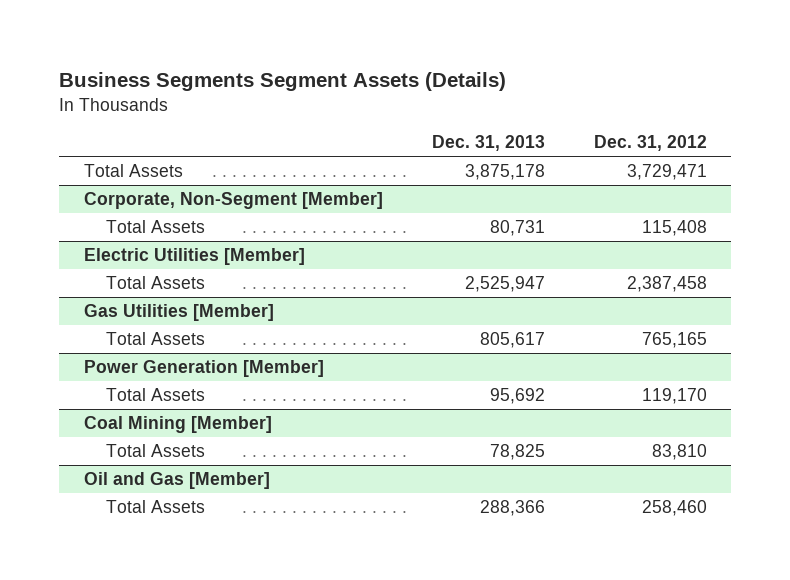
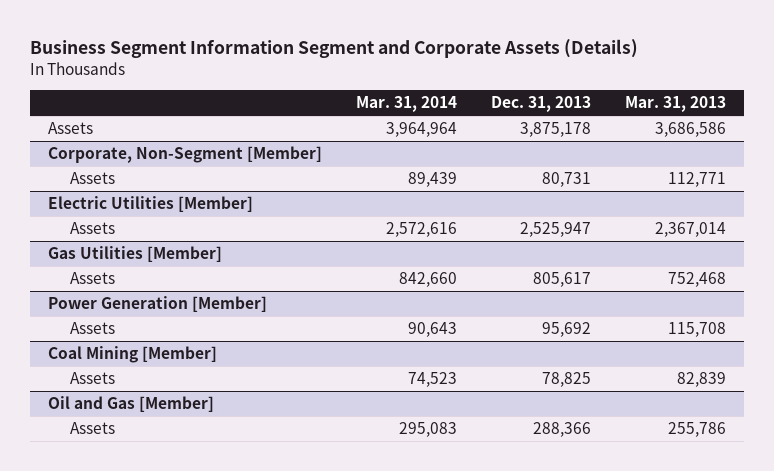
[59,71,507,91] Business Segments Segment Assets (Details) -> [30,39,639,59] Business Segment Information Segment and Corporate Assets (Details)
[593,135,707,152] Dec. 31, 2012 -> none
none -> [355,96,457,113] Mar. 31, 2014
none -> [625,96,727,113] Mar. 31, 2013
[83,163,183,177] Total Assets -> [47,122,93,135] Assets
[105,219,205,233] Total Assets -> [70,172,116,185] Assets
[105,275,205,289] Total Assets -> [70,222,116,235] Assets
[105,331,205,345] Total Assets -> [70,272,116,285] Assets
[105,387,205,401] Total Assets -> [70,322,116,335] Assets
[105,443,205,457] Total Assets -> [70,372,116,385] Assets
[105,499,205,513] Total Assets -> [70,422,116,435] Assets

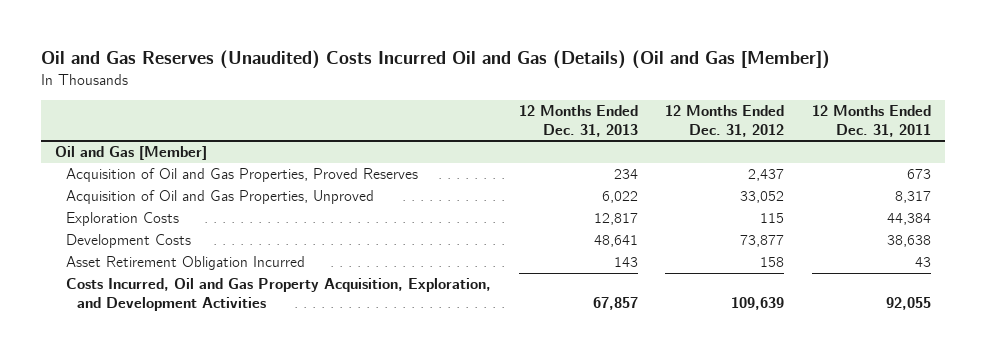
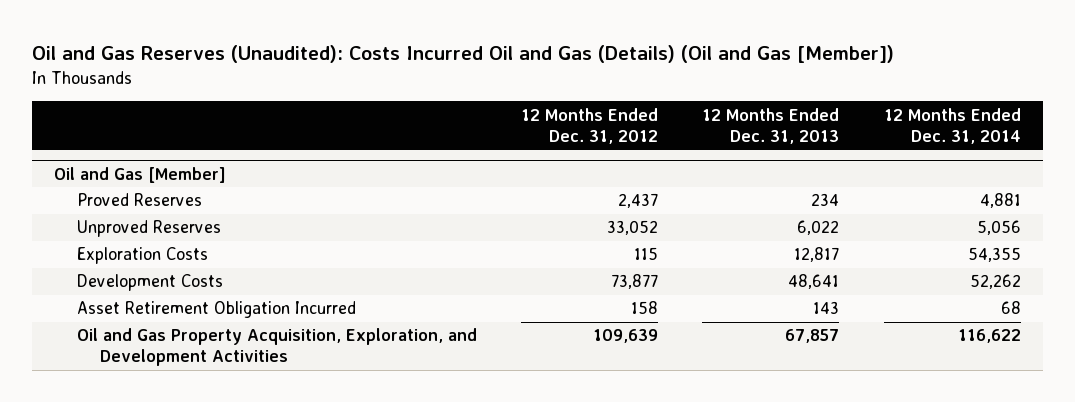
[41,50,831,70] Oil and Gas Reserves (Unaudited) Costs Incurred Oil and Gas (Details) (Oil and Gas [Member]) -> [32,44,895,63] Oil and Gas Reserves (Unaudited): Costs Incurred Oil and Gas (Details) (Oil and Gas [Member])
[811,105,931,137] 12 Months Ended Dec. 31, 2011 -> none
none -> [883,107,1021,144] 12 Months Ended Dec. 31, 2014
[65,168,418,183] Acquisition of Oil and Gas Properties, Proved Reserves -> [77,193,203,207] Proved Reserves
[65,190,374,205] Acquisition of Oil and Gas Properties, Unproved -> [77,220,222,238] Unproved Reserves
[65,278,491,311] Costs Incurred, Oil and Gas Property Acquisition, Exploration, and Development Activities -> [77,328,478,367] Oil and Gas Property Acquisition, Exploration, and Development Activities

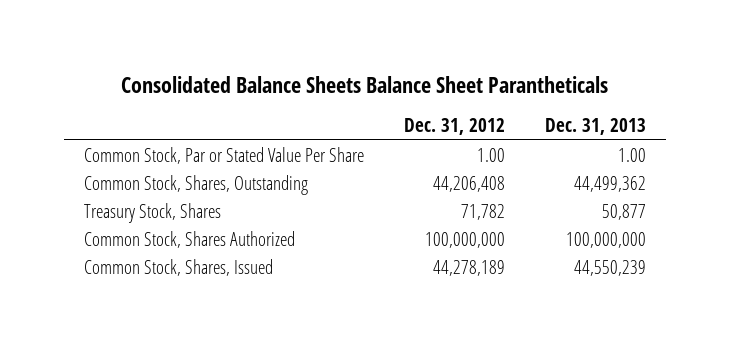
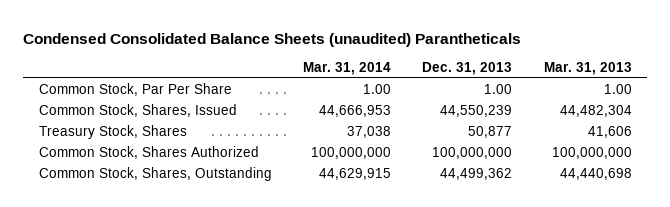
[120,75,608,93] Consolidated Balance Sheets Balance Sheet Parantheticals -> [23,32,522,47] Condensed Consolidated Balance Sheets (unaudited) Parantheticals
[403,118,505,136] Dec. 31, 2012 -> none
none -> [303,62,392,76] Mar. 31, 2014
none -> [543,62,632,76] Mar. 31, 2013
[83,146,364,164] Common Stock, Par or Stated Value Per Share -> [38,83,232,97] Common Stock, Par Per Share
[83,258,273,276] Common Stock, Shares, Issued -> [38,104,237,118] Common Stock, Shares, Issued
[83,174,308,195] Common Stock, Shares, Outstanding -> [38,167,272,182] Common Stock, Shares, Outstanding

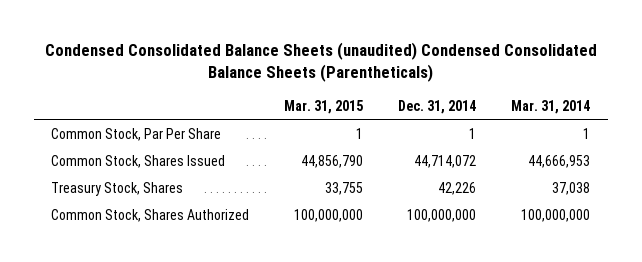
[23,32,522,47] Condensed Consolidated Balance Sheets (unaudited) Parantheticals -> [44,41,597,82] Condensed Consolidated Balance Sheets (unaudited) Condensed Consolidated Balance Sheets (Parentheticals)
[422,62,513,76] Dec. 31, 2013 -> none
[543,62,632,76] Mar. 31, 2013 -> none
none -> [284,99,364,114] Mar. 31, 2015
none -> [398,99,477,114] Dec. 31, 2014
[363,84,392,95] 1.00 -> [583,127,591,139] 1
[38,104,237,118] Common Stock, Shares, Issued -> [51,154,226,168] Common Stock, Shares Issued
[38,167,272,182] Common Stock, Shares, Outstanding -> none

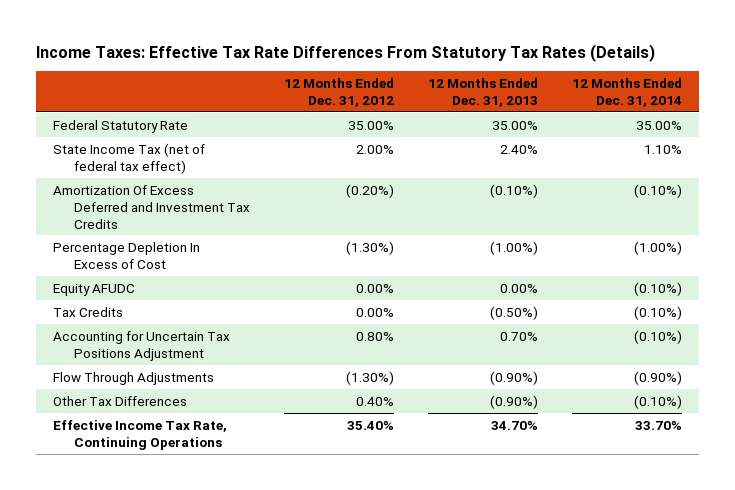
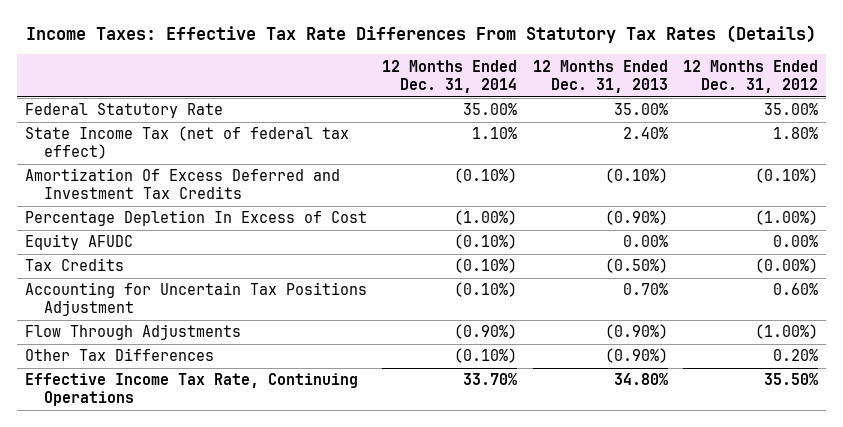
[355,144,394,154] 2.00% -> [772,127,818,140] 1.80%
[345,183,394,198] (0.20%) -> [754,168,818,184] (0.10%)
[345,240,394,255] (1.30%) -> [754,210,818,226] (1.00%)
[489,240,538,255] (1.00%) -> [604,210,668,226] (0.90%)
[355,307,394,317] 0.00% -> [754,258,818,274] (0.00%)
[355,331,394,341] 0.80% -> [772,283,818,296] 0.60%
[345,370,394,385] (1.30%) -> [754,324,818,340] (1.00%)
[355,396,394,406] 0.40% -> [772,349,818,362] 0.20%
[346,420,394,430] 35.40% -> [763,373,818,386] 35.50%
[490,420,538,430] 34.70% -> [613,373,668,386] 34.80%

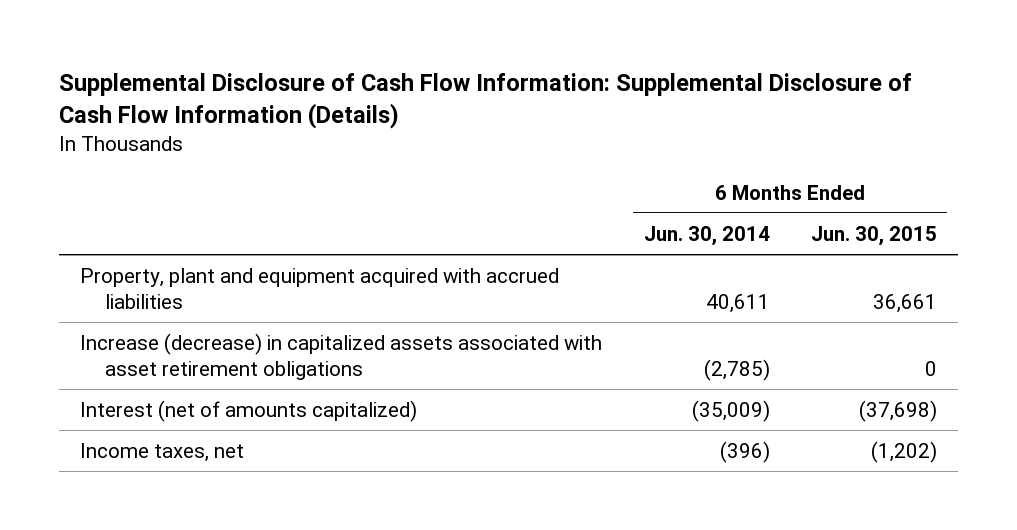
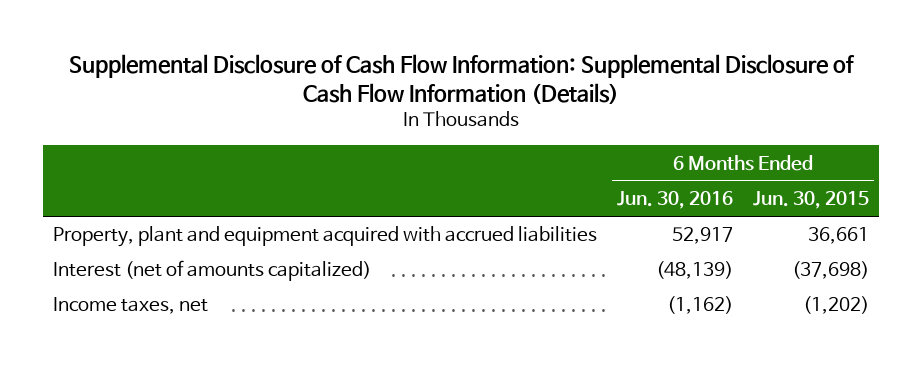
[643,225,770,246] Jun. 30, 2014 -> none
none -> [616,191,733,210] Jun. 30, 2016
[80,332,603,380] Increase (decrease) in capitalized assets associated with asset retirement obligations -> none

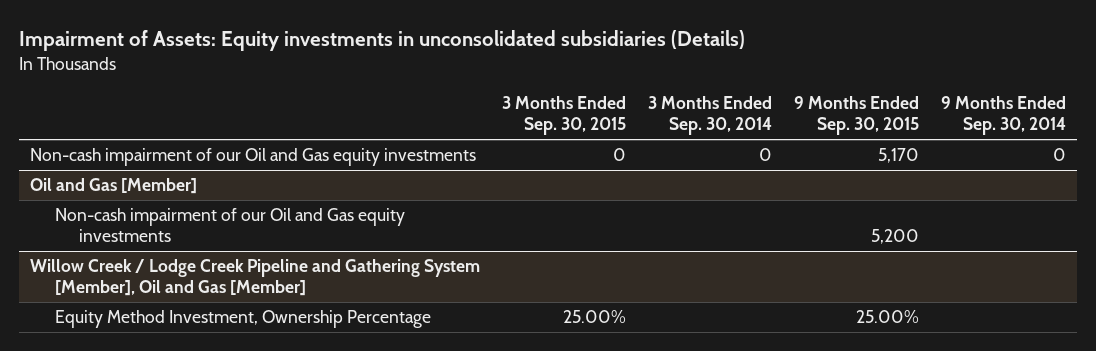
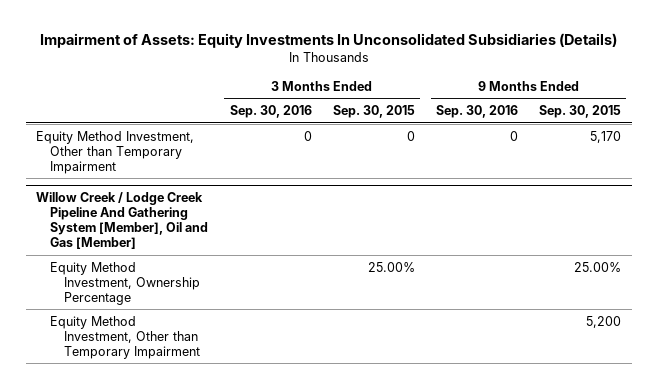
[18,30,745,52] Impairment of Assets: Equity investments in unconsolidated subsidiaries (Details) -> [39,33,617,49] Impairment of Assets: Equity Investments In Unconsolidated Subsidiaries (Details)
[647,95,772,136] 3 Months Ended Sep. 30, 2014 -> none
[940,95,1066,136] 9 Months Ended Sep. 30, 2014 -> none
none -> [229,105,312,119] Sep. 30, 2016
none -> [436,105,519,119] Sep. 30, 2016
[29,178,197,195] Oil and Gas [Member] -> none
[54,208,405,243] Non-cash impairment of our Oil and Gas equity investments -> none
[29,148,476,167] Non-cash impairment of our Oil and Gas equity investments -> [36,130,195,174] Equity Method Investment, Other than Temporary Impairment
[29,259,480,297] Willow Creek / Lodge Creek Pipeline and Gathering System [Member], Oil and Gas [Member] -> [36,192,209,249] Willow Creek / Lodge Creek Pipeline And Gathering System [Member], Oil and Gas [Member]
none -> [50,315,201,359] Equity Method Investment, Other than Temporary Impairment

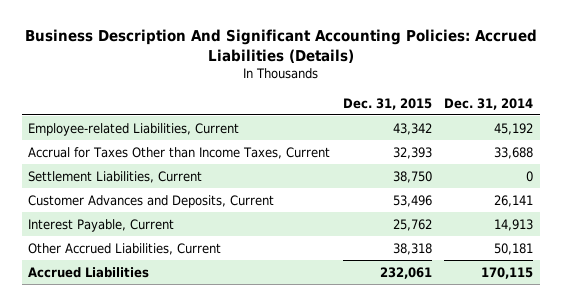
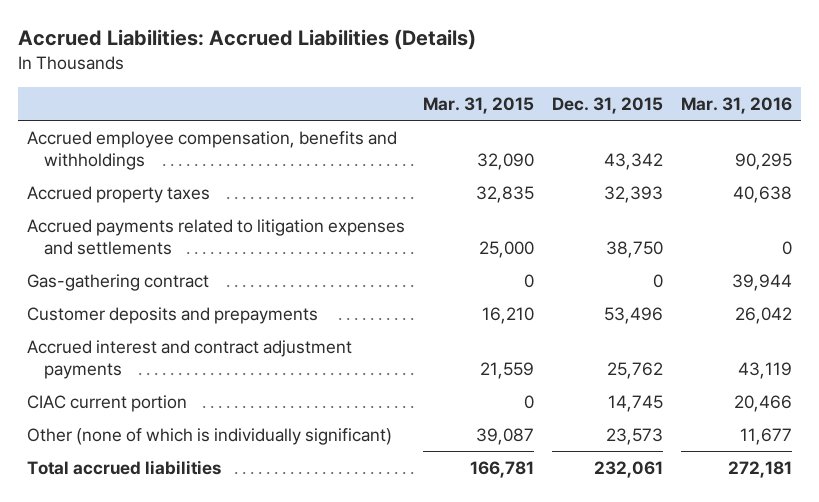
[24,29,537,64] Business Description And Significant Accounting Policies: Accrued Liabilities (Details) -> [17,29,476,51] Accrued Liabilities: Accrued Liabilities (Details)
[444,97,534,110] Dec. 31, 2014 -> none
none -> [422,97,534,115] Mar. 31, 2015
none -> [680,97,792,115] Mar. 31, 2016
[27,242,221,255] Other Accrued Liabilities, Current -> none
[27,122,239,136] Employee-related Liabilities, Current -> [26,130,397,170] Accrued employee compensation, benefits and withholdings
[27,146,330,159] Accrual for Taxes Other than Income Taxes, Current -> [26,185,210,203] Accrued property taxes
[27,170,202,183] Settlement Liabilities, Current -> [26,218,405,255] Accrued payments related to litigation expenses and settlements
none -> [26,273,209,291] Gas-gathering contract
[27,194,274,208] Customer Advances and Deposits, Current -> [26,306,318,324] Customer deposits and prepayments
[27,218,174,232] Interest Payable, Current -> [26,339,352,379] Accrued interest and contract adjustment payments
none -> [26,394,187,412] CIAC current portion
none -> [26,427,392,445] Other (none of which is individually significant)
[27,266,149,278] Accrued Liabilities -> [26,459,221,475] Total accrued liabilities

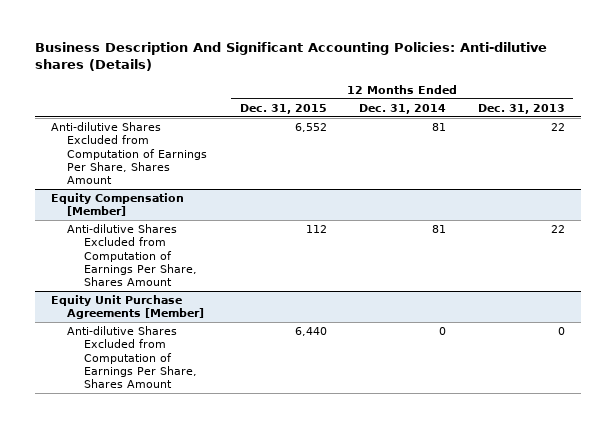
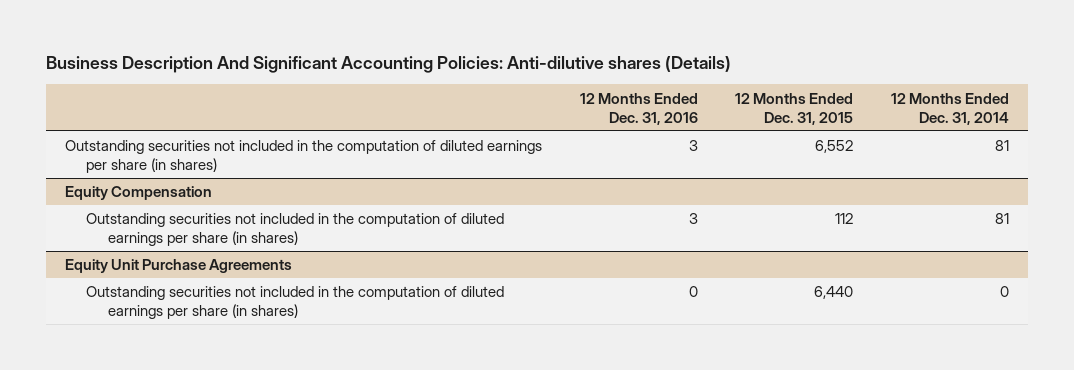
[478,103,566,114] Dec. 31, 2013 -> none
none -> [579,92,698,125] 12 Months Ended Dec. 31, 2016
[50,122,208,184] Anti-dilutive Shares Excluded from Computation of Earnings Per Share, Shares Amount -> [64,140,542,174] Outstanding securities not included in the computation of diluted earnings per share (in shares)
[50,193,184,217] Equity Compensation [Member] -> [64,186,212,201] Equity Compensation
[67,224,197,286] Anti-dilutive Shares Excluded from Computation of Earnings Per Share, Shares Amount -> [86,213,505,247] Outstanding securities not included in the computation of diluted earnings per share (in shares)
[50,295,205,320] Equity Unit Purchase Agreements [Member] -> [64,259,292,274] Equity Unit Purchase Agreements
[67,326,197,388] Anti-dilutive Shares Excluded from Computation of Earnings Per Share, Shares Amount -> [86,286,505,320] Outstanding securities not included in the computation of diluted earnings per share (in shares)

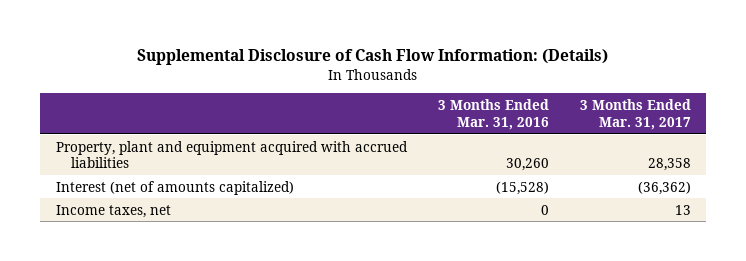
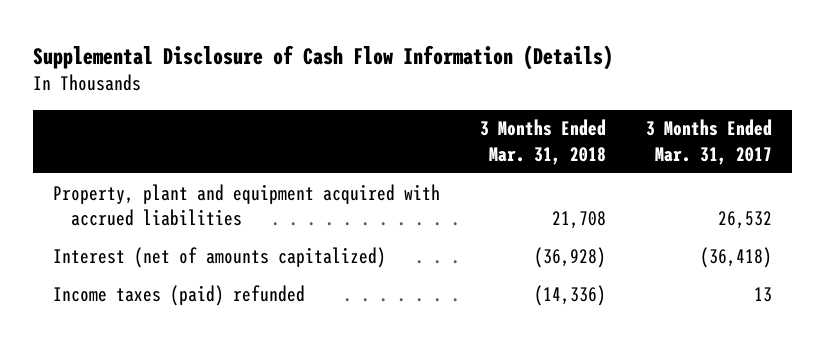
[137,49,609,66] Supplemental Disclosure of Cash Flow Information: (Details) -> [33,44,614,70] Supplemental Disclosure of Cash Flow Information (Details)
[437,98,549,130] 3 Months Ended Mar. 31, 2016 -> none
none -> [480,119,607,165] 3 Months Ended Mar. 31, 2018
[647,158,691,172] 28,358 -> [718,211,773,230] 26,532
[637,180,691,195] (36,362) -> [700,246,773,268] (36,418)
[55,204,171,218] Income taxes, net -> [53,284,306,306] Income taxes (paid) refunded

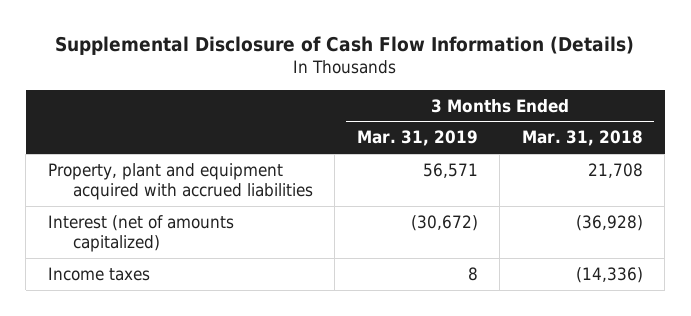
[646,119,773,165] 3 Months Ended Mar. 31, 2017 -> none
none -> [356,130,478,147] Mar. 31, 2019
[53,284,306,306] Income taxes (paid) refunded -> [47,266,150,281] Income taxes

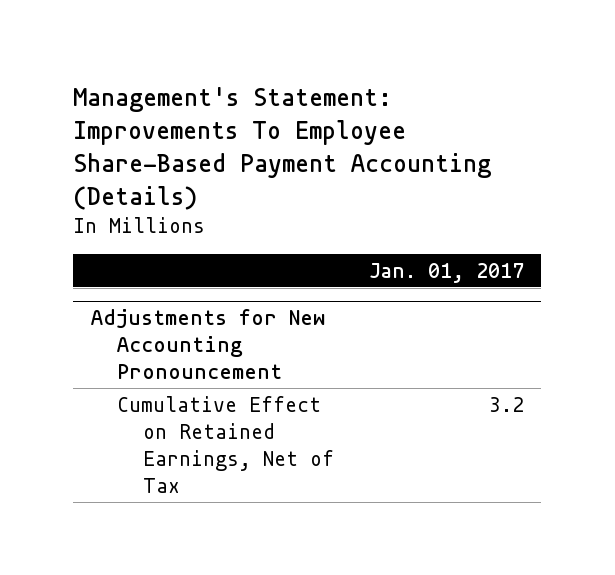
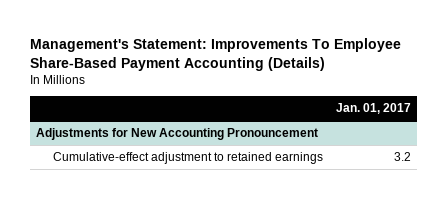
[116,395,335,493] Cumulative Effect on Retained Earnings, Net of Tax -> [53,152,324,165] Cumulative-effect adjustment to retained earnings

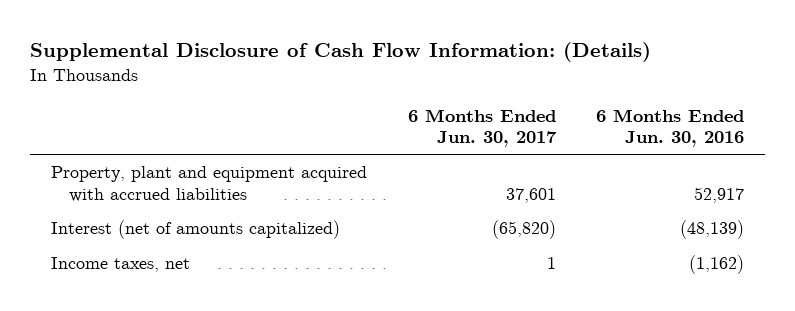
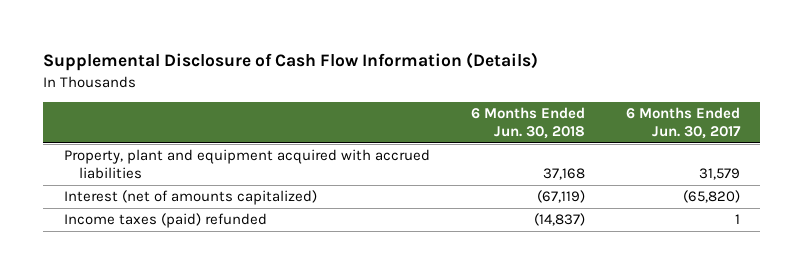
[30,42,652,63] Supplemental Disclosure of Cash Flow Information: (Details) -> [43,52,539,72] Supplemental Disclosure of Cash Flow Information (Details)
[596,108,745,148] 6 Months Ended Jun. 30, 2016 -> none
none -> [470,107,585,139] 6 Months Ended Jun. 30, 2018
[505,187,556,203] 37,601 -> [698,168,740,181] 31,579
[50,257,190,273] Income taxes, net -> [63,213,267,229] Income taxes (paid) refunded

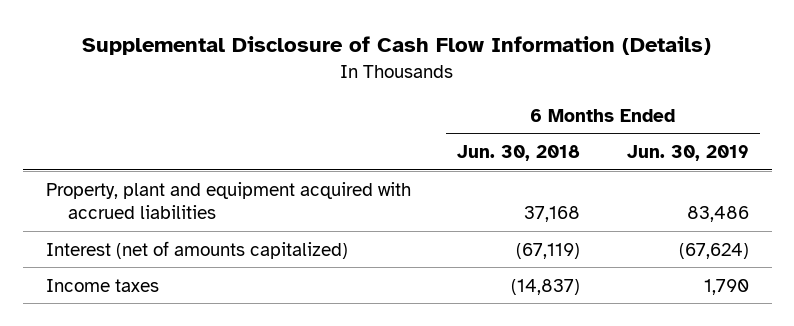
[625,107,741,139] 6 Months Ended Jun. 30, 2017 -> none
none -> [626,145,749,162] Jun. 30, 2019
[63,213,267,229] Income taxes (paid) refunded -> [45,278,159,292] Income taxes

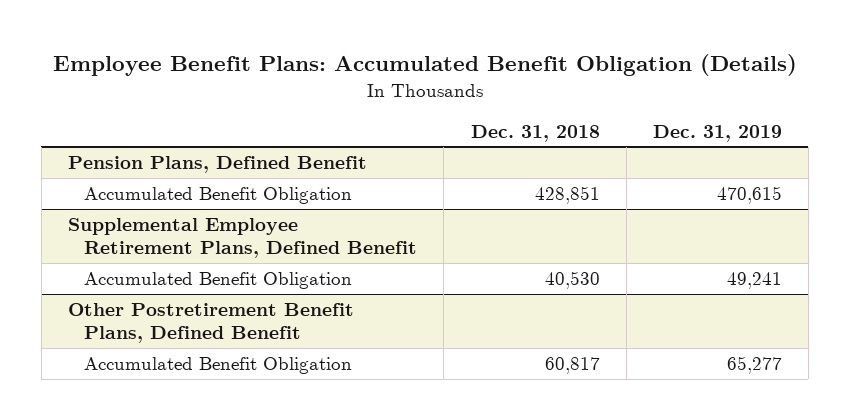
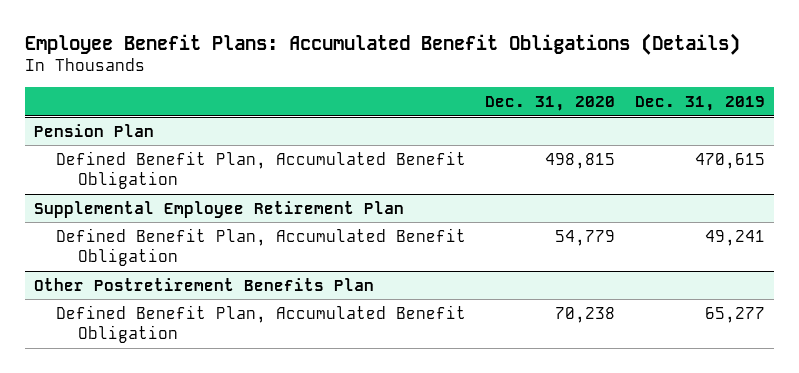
[52,53,797,76] Employee Benefit Plans: Accumulated Benefit Obligation (Details) -> [24,32,740,55] Employee Benefit Plans: Accumulated Benefit Obligations (Details)
[470,124,600,142] Dec. 31, 2018 -> none
none -> [485,96,616,112] Dec. 31, 2020
[67,155,367,173] Pension Plans, Defined Benefit -> [34,123,155,137] Pension Plan
[84,186,353,204] Accumulated Benefit Obligation -> [56,150,467,190] Defined Benefit Plan, Accumulated Benefit Obligation
[67,217,418,258] Supplemental Employee Retirement Plans, Defined Benefit -> [34,200,405,218] Supplemental Employee Retirement Plan
[84,271,353,289] Accumulated Benefit Obligation -> [56,227,467,267] Defined Benefit Plan, Accumulated Benefit Obligation
[67,302,354,343] Other Postretirement Benefit Plans, Defined Benefit -> [34,277,375,291] Other Postretirement Benefits Plan
[84,356,353,374] Accumulated Benefit Obligation -> [56,304,467,344] Defined Benefit Plan, Accumulated Benefit Obligation

